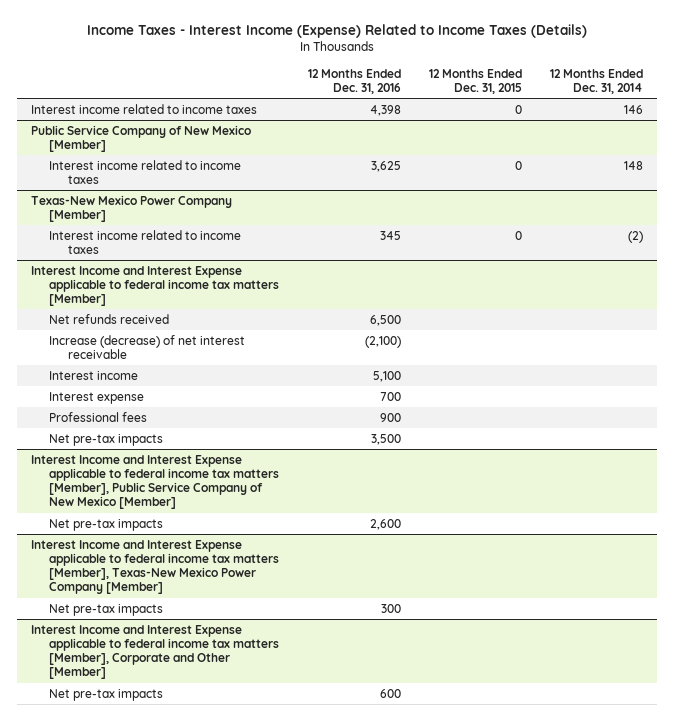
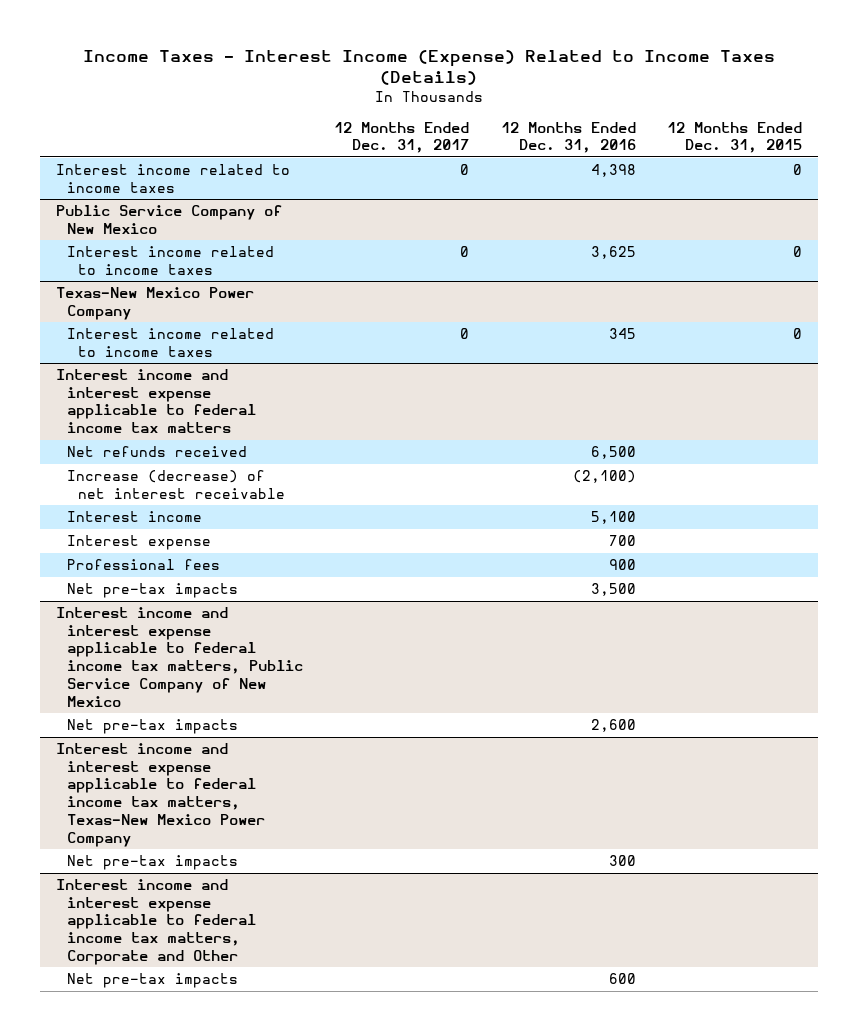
[550,68,644,94] 12 Months Ended Dec. 31, 2014 -> none
none -> [334,121,470,154] 12 Months Ended Dec. 31, 2017
[30,124,251,152] Public Service Company of New Mexico [Member] -> [55,205,282,234] Public Service Company of New Mexico
[30,194,232,222] Texas-New Mexico Power Company [Member] -> [55,287,254,320] Texas-New Mexico Power Company
[30,265,280,307] Interest Income and Interest Expense applicable to federal income tax matters [Member] -> [55,369,256,434] Interest income and interest expense applicable to federal income tax matters
[30,454,280,510] Interest Income and Interest Expense applicable to federal income tax matters [Member], Public Service Company of New Mexico [Member] -> [55,607,303,707] Interest income and interest expense applicable to federal income tax matters, Public Service Company of New Mexico
[30,539,280,595] Interest Income and Interest Expense applicable to federal income tax matters [Member], Texas-New Mexico Power Company [Member] -> [55,743,265,847] Interest income and interest expense applicable to federal income tax matters, Texas-New Mexico Power Company
[30,624,280,680] Interest Income and Interest Expense applicable to federal income tax matters [Member], Corporate and Other [Member] -> [55,879,256,965] Interest income and interest expense applicable to federal income tax matters, Corporate and Other

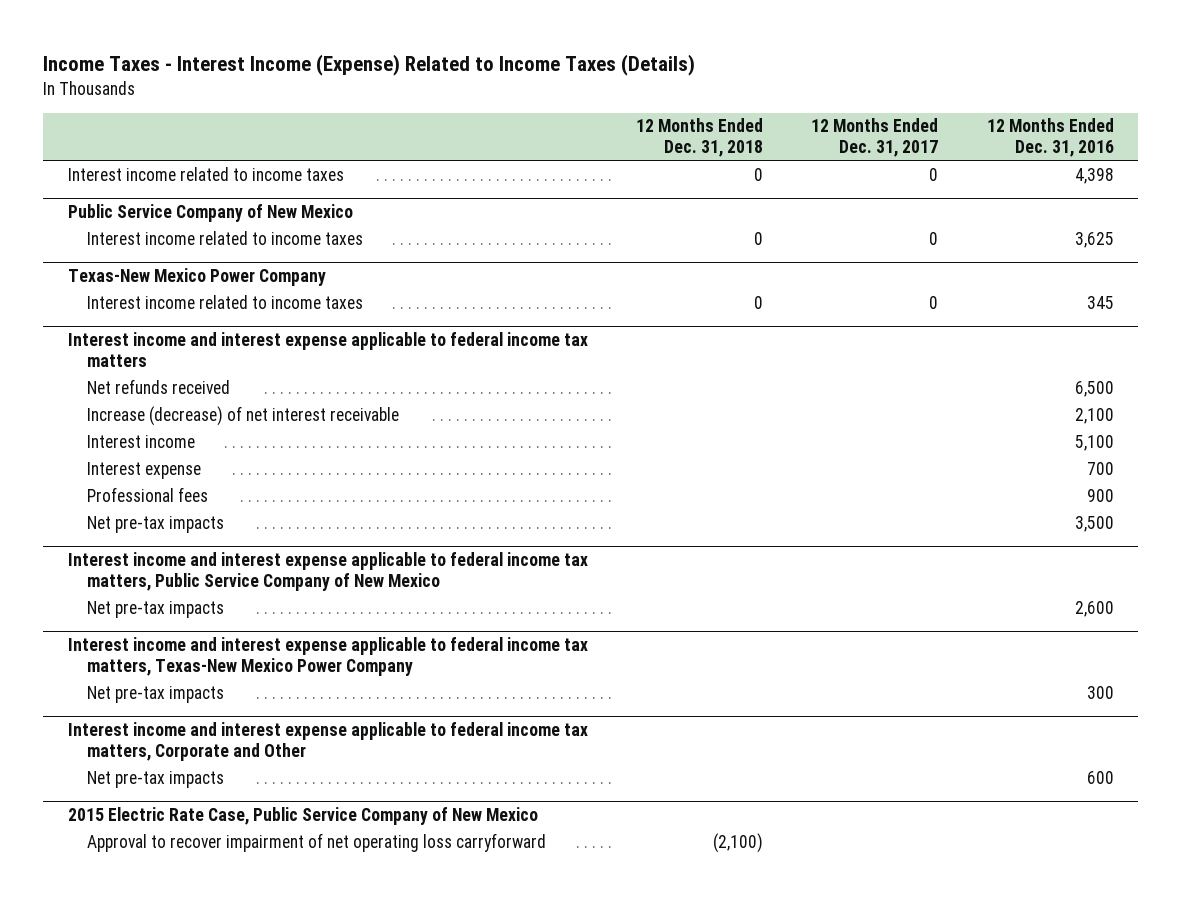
[667,121,803,154] 12 Months Ended Dec. 31, 2015 -> none
none -> [636,118,764,158] 12 Months Ended Dec. 31, 2018
[572,470,636,484] (2,100) -> [1074,407,1114,424] 2,100
none -> [67,807,538,826] 2015 Electric Rate Case, Public Service Company of New Mexico
none -> [87,832,547,852] Approval to recover impairment of net operating loss carryforward

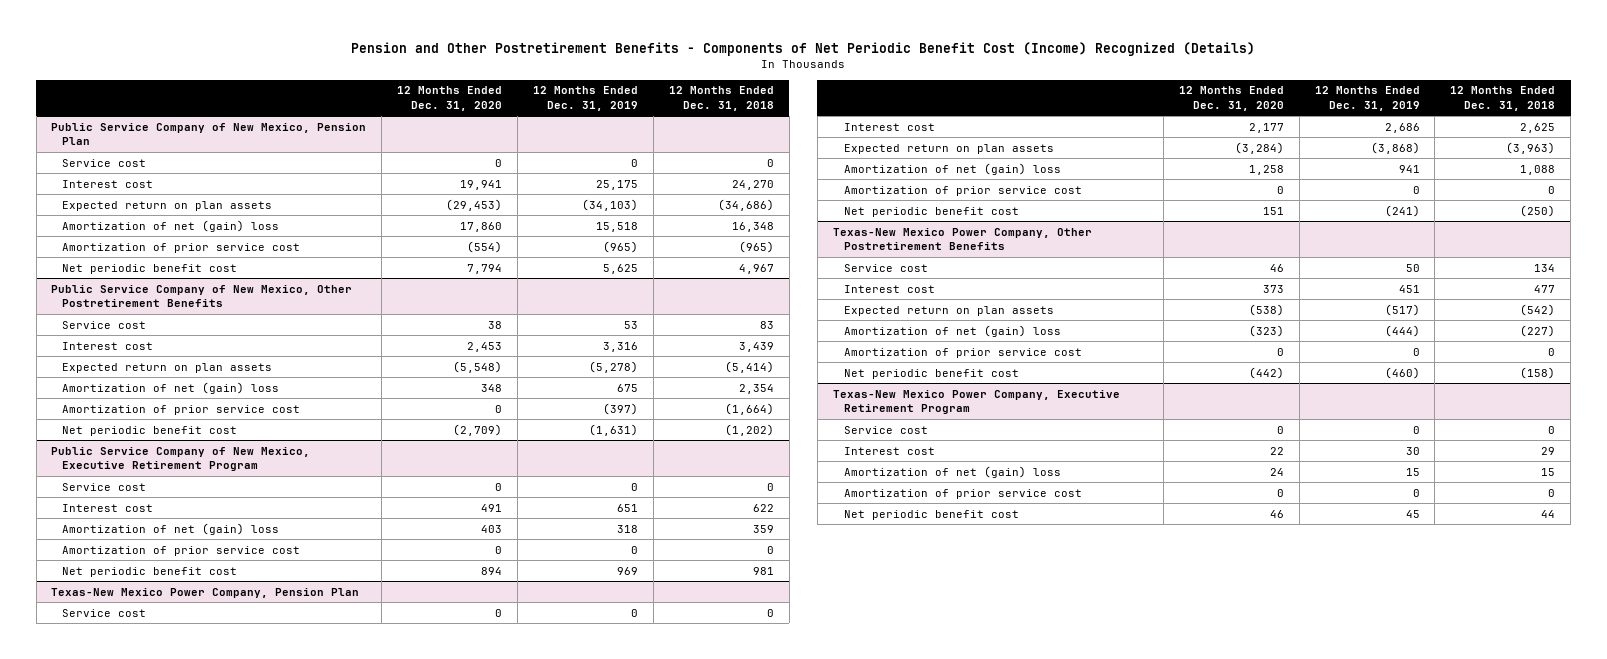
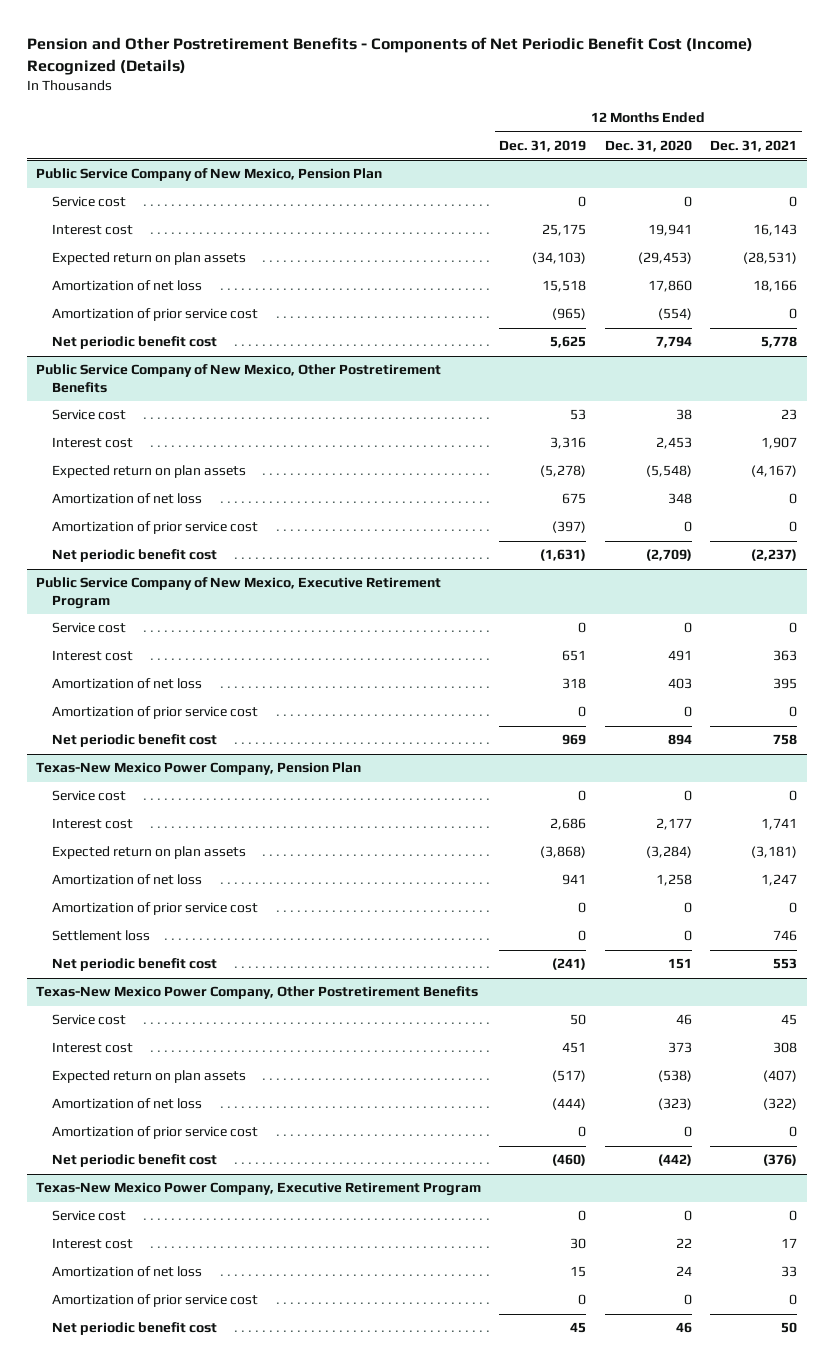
[669,86,775,111] 12 Months Ended Dec. 31, 2018 -> none
none -> [710,139,798,152] Dec. 31, 2021
[62,219,280,232] Amortization of net (gain) loss -> [51,280,202,292] Amortization of net loss
[62,381,280,394] Amortization of net (gain) loss -> [51,493,202,505] Amortization of net loss
[62,522,280,535] Amortization of net (gain) loss -> [51,678,202,690] Amortization of net loss
[843,162,1061,175] Amortization of net (gain) loss -> [51,874,202,886] Amortization of net loss
none -> [51,930,150,942] Settlement loss
[843,324,1061,337] Amortization of net (gain) loss -> [51,1098,202,1110] Amortization of net loss
[843,465,1061,478] Amortization of net (gain) loss -> [51,1266,202,1278] Amortization of net loss

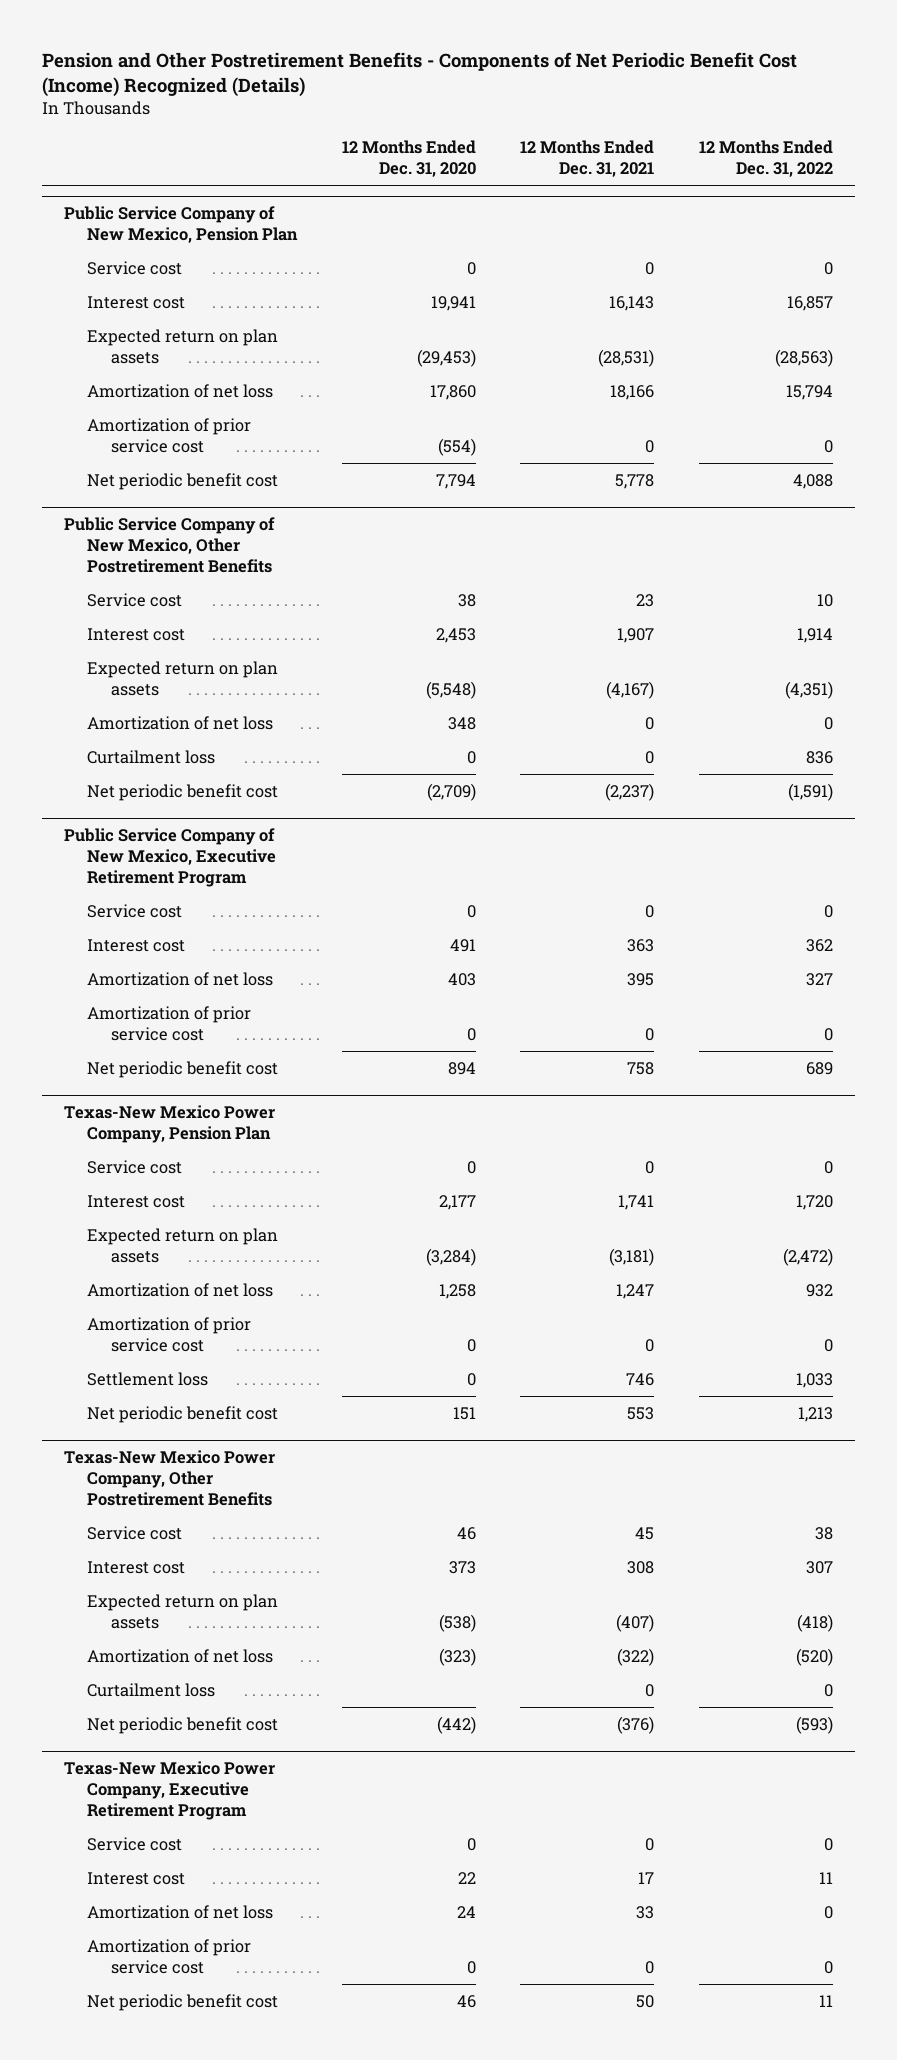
[499,139,587,152] Dec. 31, 2019 -> none
none -> [699,140,834,178] 12 Months Ended Dec. 31, 2022
[51,521,258,535] Amortization of prior service cost -> none
none -> [87,749,216,764] Curtailment loss
[51,1126,258,1140] Amortization of prior service cost -> none
none -> [87,1682,216,1697] Curtailment loss

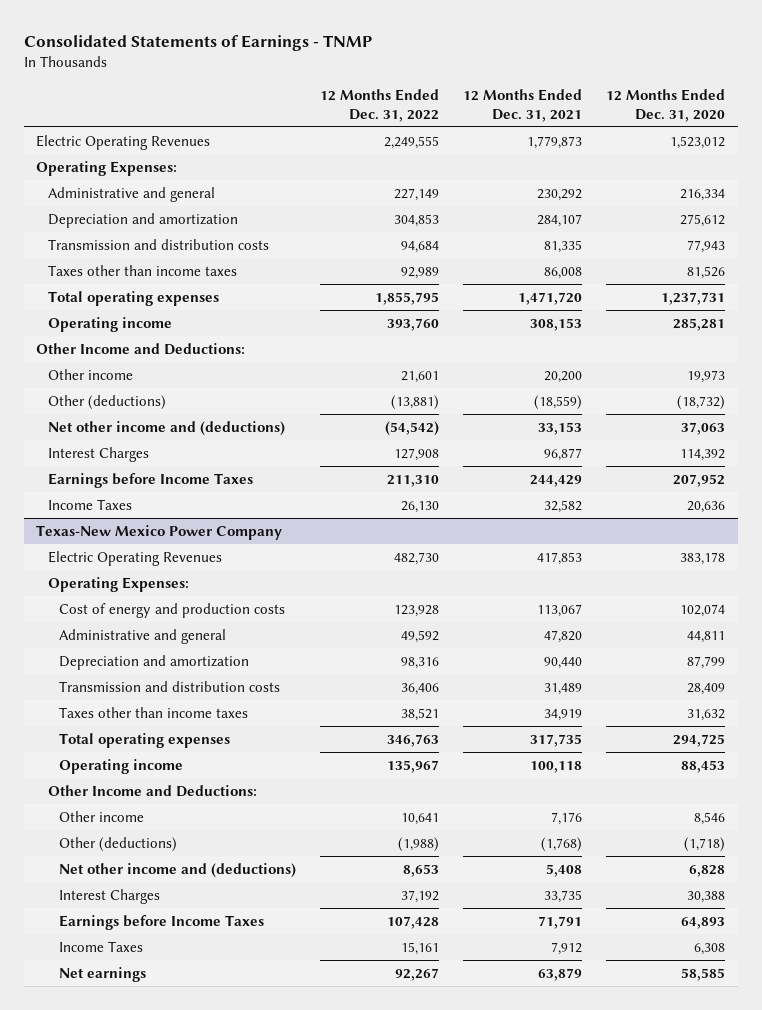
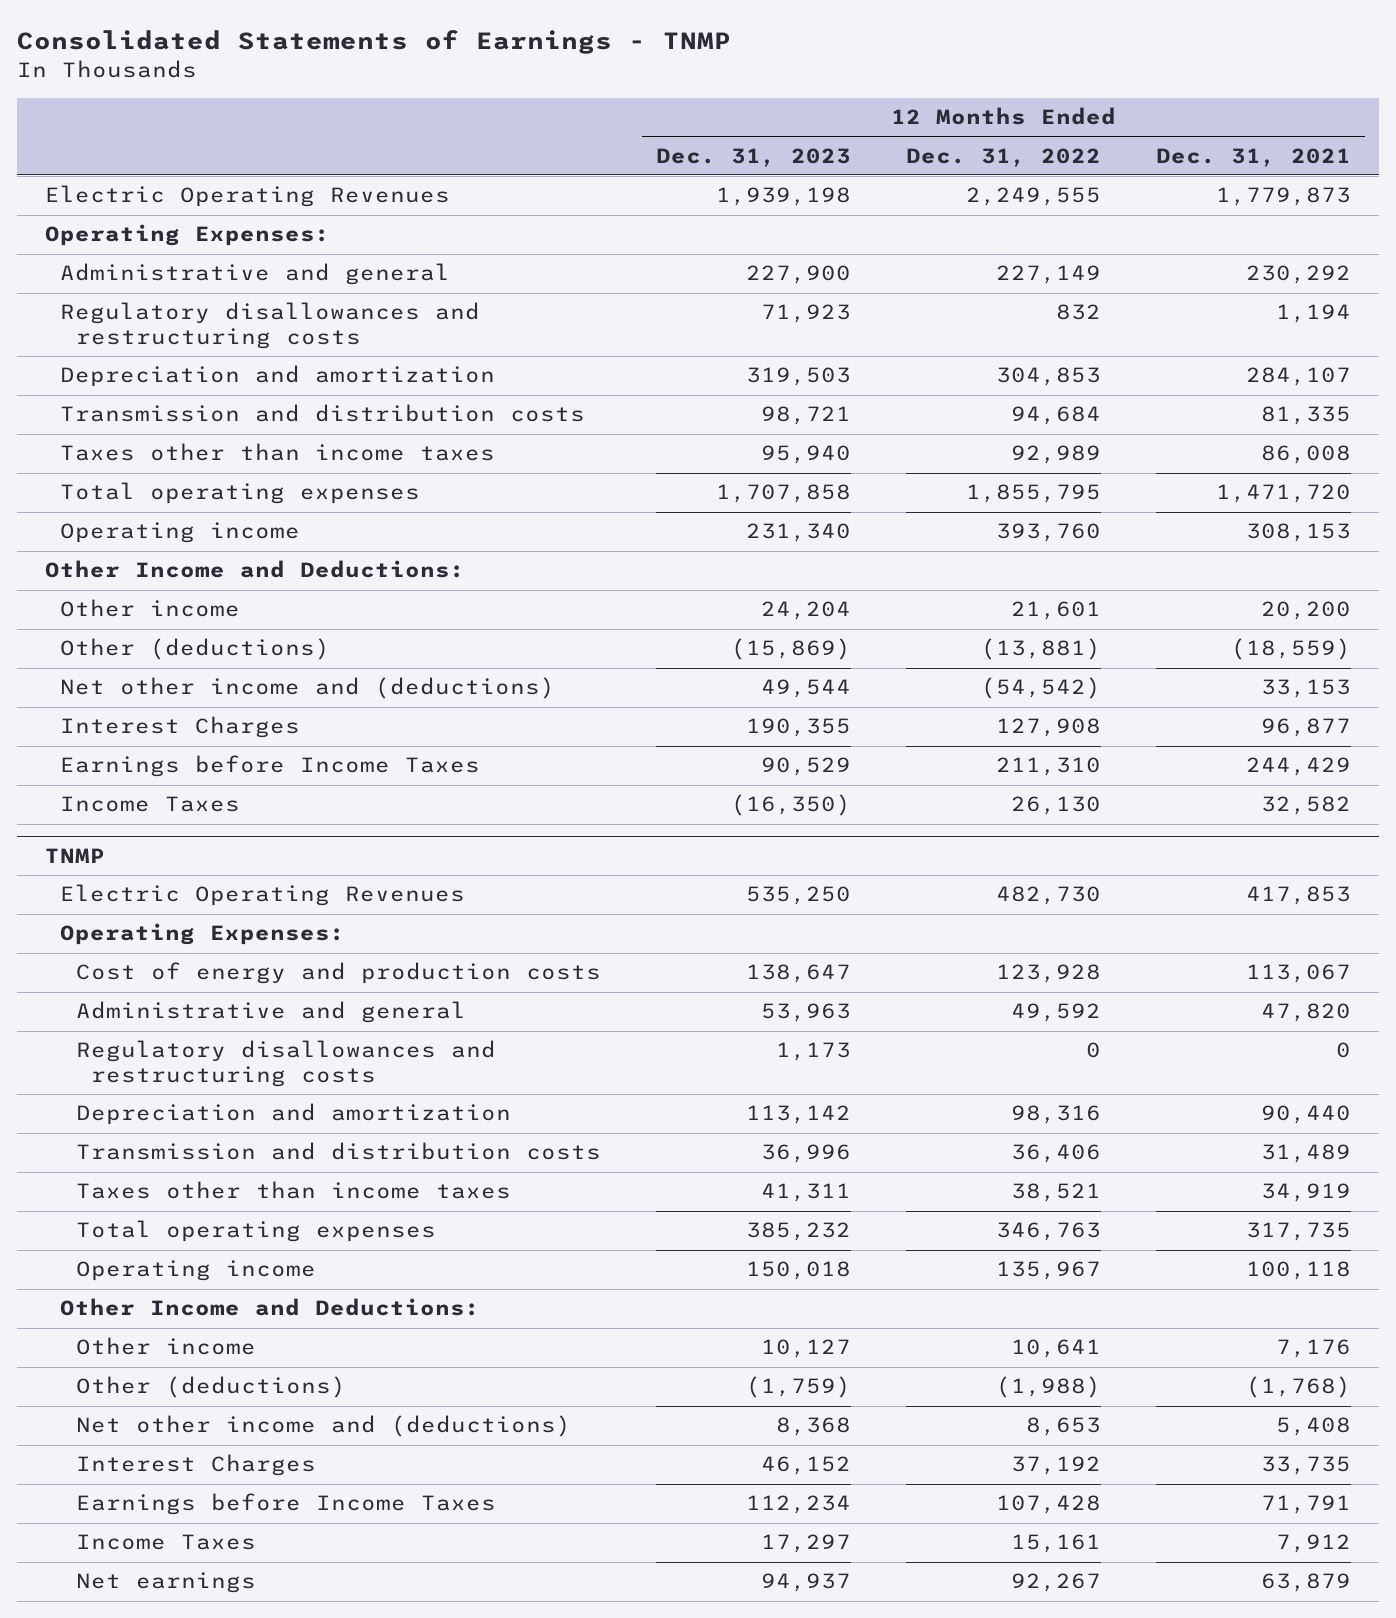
[606,88,726,122] 12 Months Ended Dec. 31, 2020 -> none
none -> [655,147,851,167] Dec. 31, 2023
none -> [60,302,481,350] Regulatory disallowances and restructuring costs
[36,524,283,540] Texas-New Mexico Power Company -> [45,847,106,863] TNMP
none -> [75,1040,496,1088] Regulatory disallowances and restructuring costs

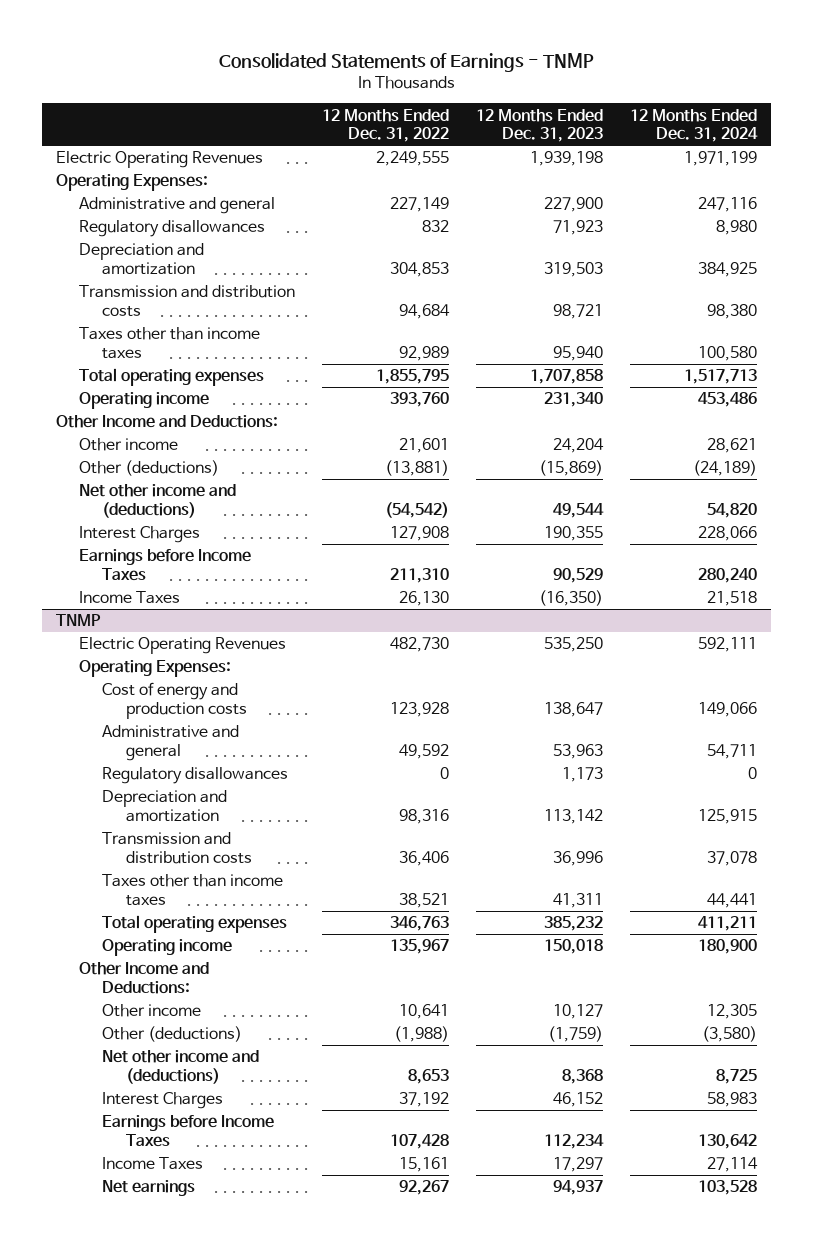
[1156,147,1352,167] Dec. 31, 2021 -> none
none -> [630,108,759,143] 12 Months Ended Dec. 31, 2024
[60,302,481,350] Regulatory disallowances and restructuring costs -> [79,220,266,238] Regulatory disallowances
[75,1040,496,1088] Regulatory disallowances and restructuring costs -> [102,767,289,785] Regulatory disallowances

